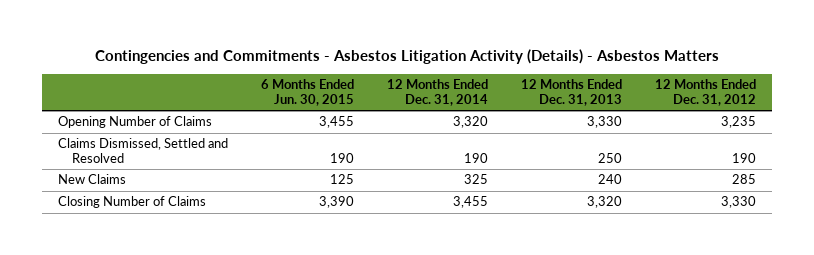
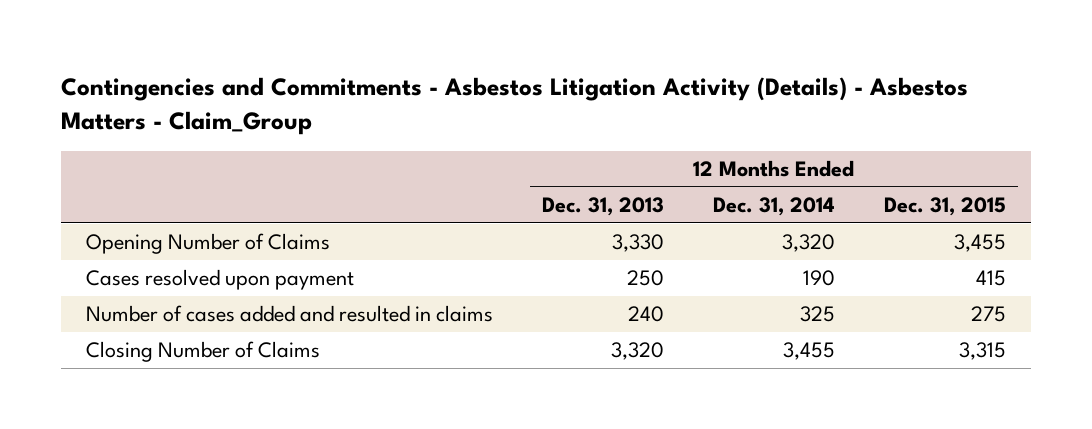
[94,49,719,65] Contingencies and Commitments - Asbestos Litigation Activity (Details) - Asbestos Matters -> [61,77,969,136] Contingencies and Commitments - Asbestos Litigation Activity (Details) - Asbestos Matters - Claim_Group
[261,79,355,107] 6 Months Ended Jun. 30, 2015 -> none
[654,79,756,107] 12 Months Ended Dec. 31, 2012 -> none
none -> [884,196,1007,216] Dec. 31, 2015
[58,138,229,164] Claims Dismissed, Settled and Resolved -> [85,269,354,291] Cases resolved upon payment
[58,174,127,185] New Claims -> [85,305,493,323] Number of cases added and resulted in claims

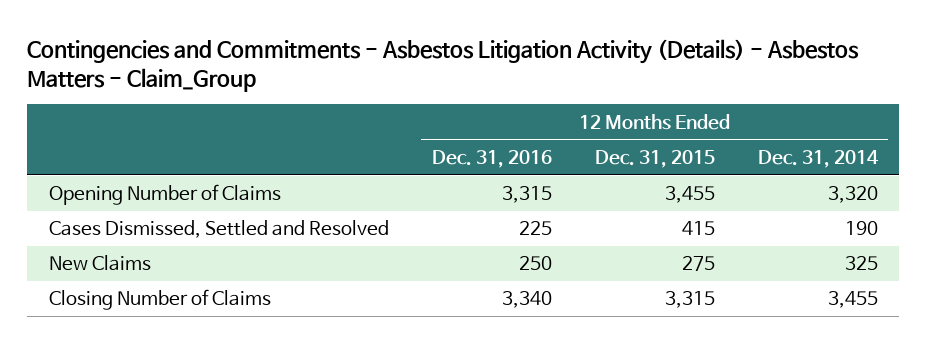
[542,196,665,216] Dec. 31, 2013 -> none
none -> [431,149,552,168] Dec. 31, 2016
[85,269,354,291] Cases resolved upon payment -> [48,220,389,239] Cases Dismissed, Settled and Resolved
[85,305,493,323] Number of cases added and resulted in claims -> [48,255,151,272] New Claims

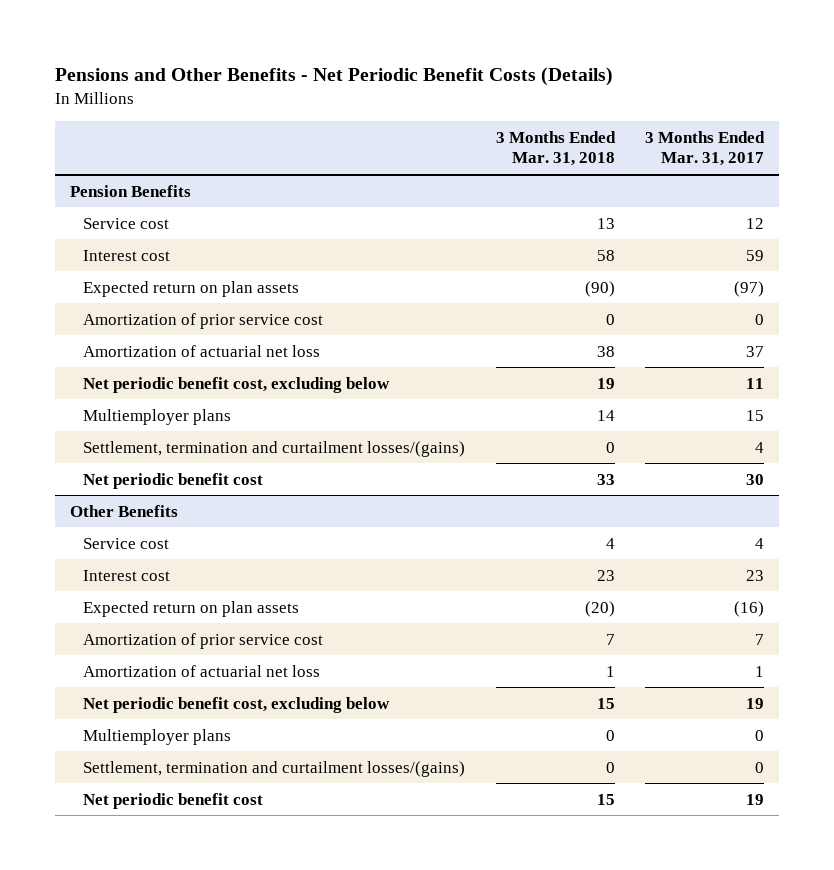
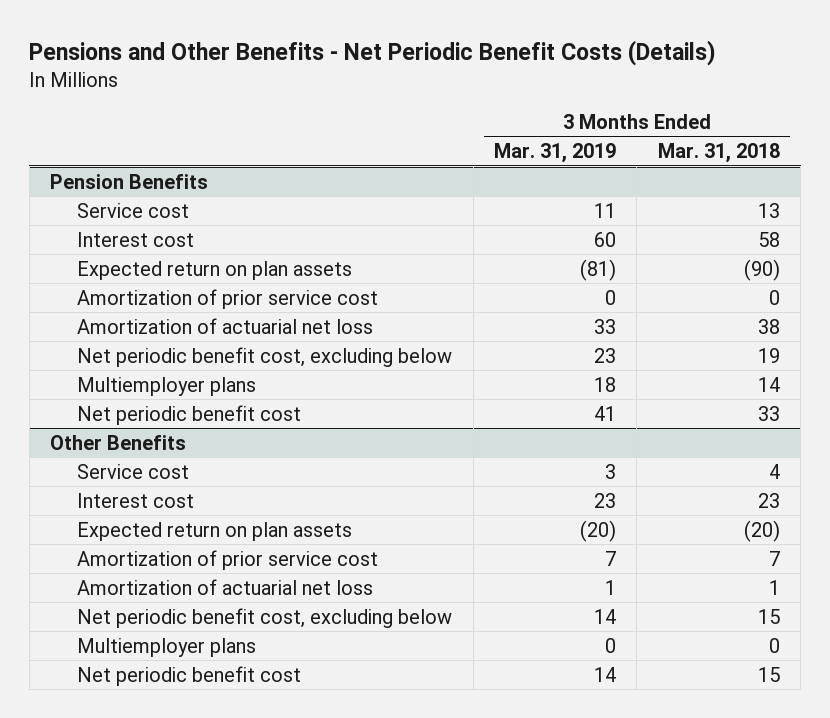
[645,131,766,167] 3 Months Ended Mar. 31, 2017 -> none
none -> [494,143,617,164] Mar. 31, 2019
[83,440,466,457] Settlement, termination and curtailment losses/(gains) -> none
[83,760,466,777] Settlement, termination and curtailment losses/(gains) -> none

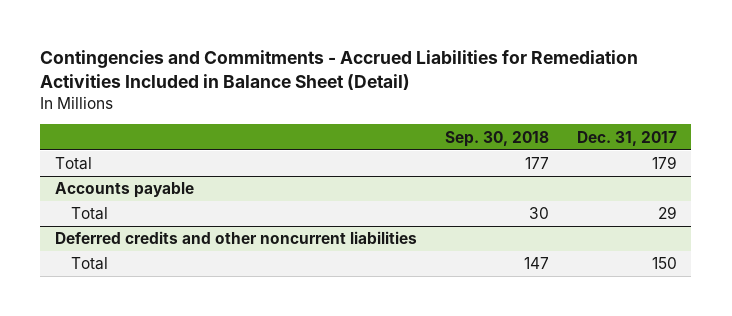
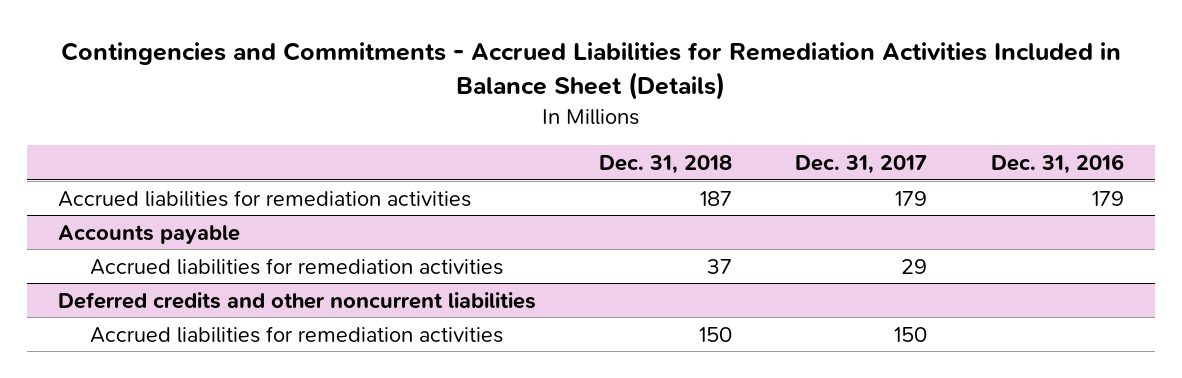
[40,50,639,91] Contingencies and Commitments - Accrued Liabilities for Remediation Activities Included in Balance Sheet (Detail) -> [60,42,1121,101] Contingencies and Commitments - Accrued Liabilities for Remediation Activities Included in Balance Sheet (Details)
[444,130,549,147] Sep. 30, 2018 -> none
none -> [599,154,733,174] Dec. 31, 2018
none -> [990,153,1124,174] Dec. 31, 2016
[54,157,92,171] Total -> [58,189,472,207] Accrued liabilities for remediation activities
[71,207,109,221] Total -> [89,257,503,275] Accrued liabilities for remediation activities
[71,257,109,271] Total -> [89,325,503,343] Accrued liabilities for remediation activities

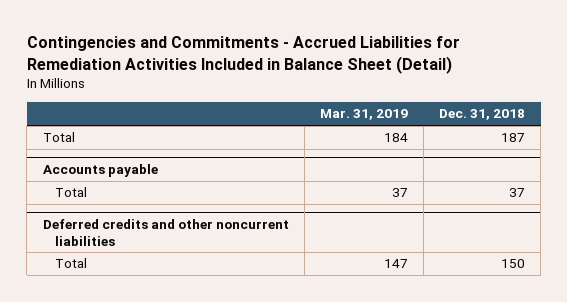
[60,42,1121,101] Contingencies and Commitments - Accrued Liabilities for Remediation Activities Included in Balance Sheet (Details) -> [26,36,460,74] Contingencies and Commitments - Accrued Liabilities for Remediation Activities Included in Balance Sheet (Detail)
[795,154,928,174] Dec. 31, 2017 -> none
[990,153,1124,174] Dec. 31, 2016 -> none
none -> [319,109,408,121] Mar. 31, 2019
[58,189,472,207] Accrued liabilities for remediation activities -> [42,132,75,143] Total
[89,257,503,275] Accrued liabilities for remediation activities -> [54,187,87,198] Total
[89,325,503,343] Accrued liabilities for remediation activities -> [54,258,87,269] Total

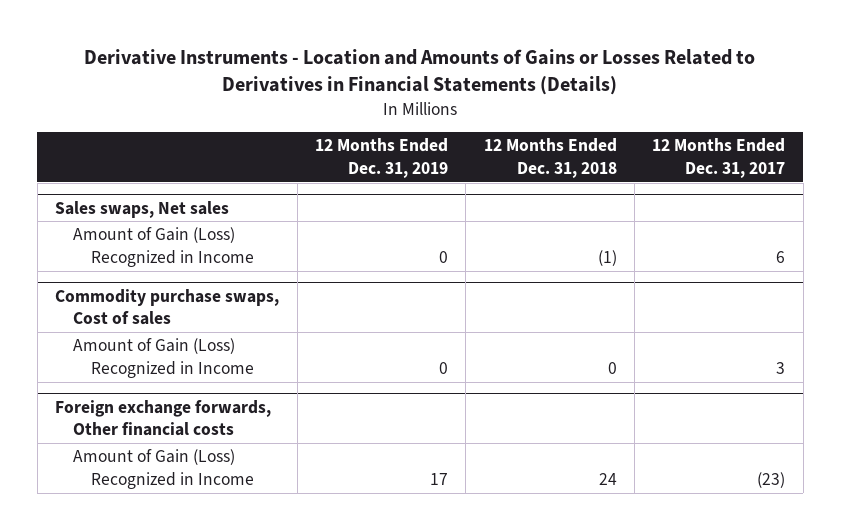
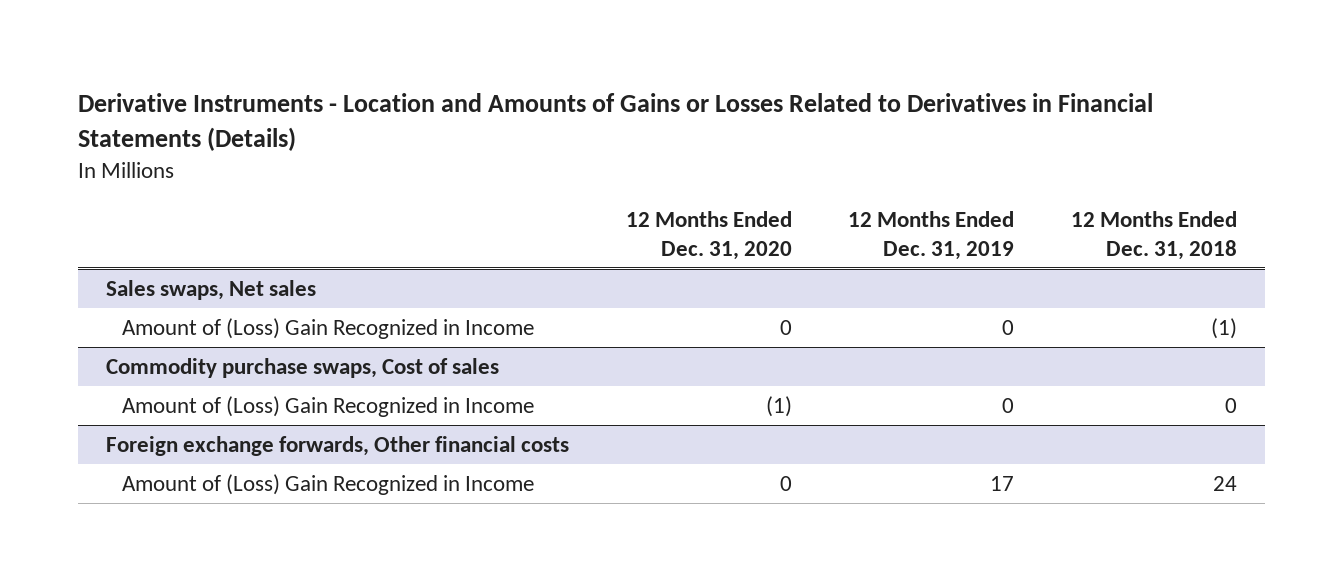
[652,138,786,178] 12 Months Ended Dec. 31, 2017 -> none
none -> [625,210,792,260] 12 Months Ended Dec. 31, 2020
[72,227,254,267] Amount of Gain (Loss) Recognized in Income -> [121,317,534,339] Amount of (Loss) Gain Recognized in Income
[72,338,254,378] Amount of Gain (Loss) Recognized in Income -> [121,395,534,417] Amount of (Loss) Gain Recognized in Income
[72,449,254,489] Amount of Gain (Loss) Recognized in Income -> [121,473,534,495] Amount of (Loss) Gain Recognized in Income

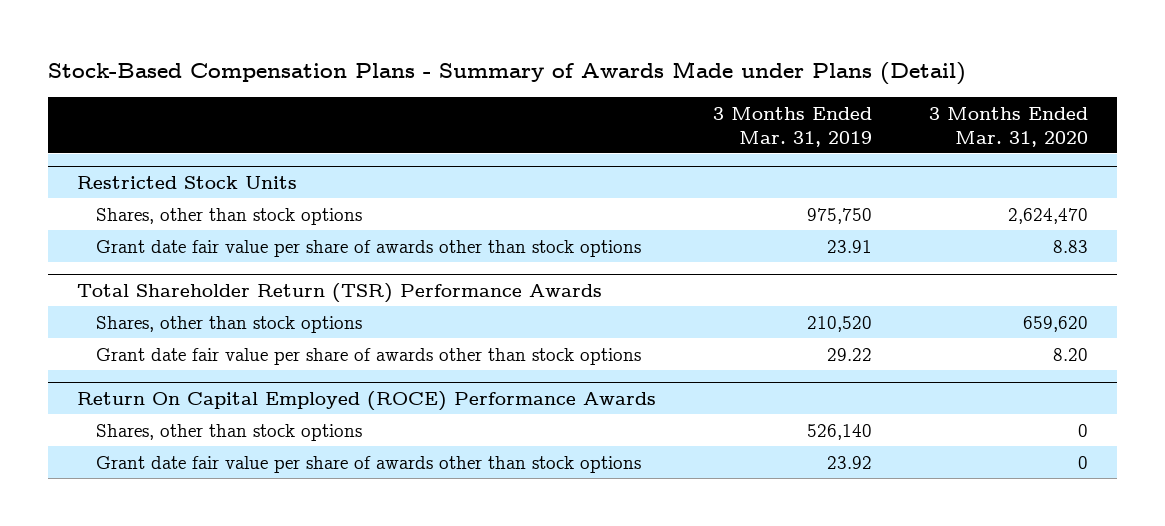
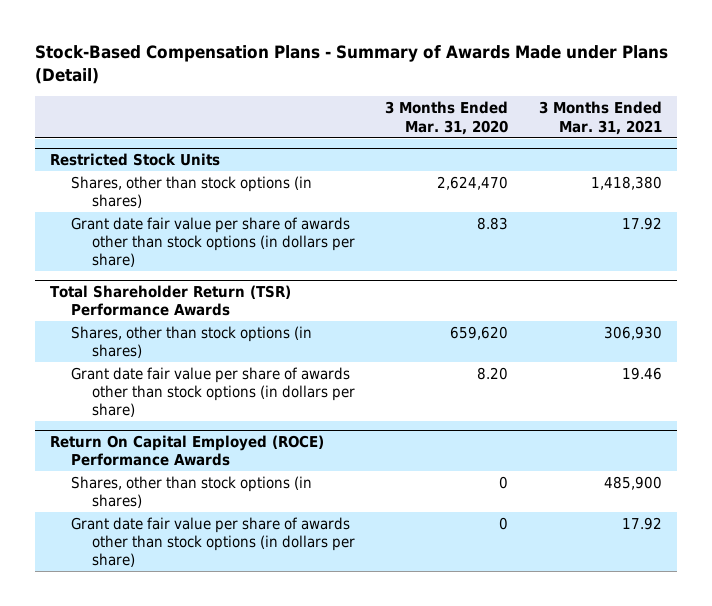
[712,106,872,147] 3 Months Ended Mar. 31, 2019 -> none
none -> [538,101,662,135] 3 Months Ended Mar. 31, 2021
[96,207,363,225] Shares, other than stock options -> [71,175,313,209] Shares, other than stock options (in shares)
[96,239,642,257] Grant date fair value per share of awards other than stock options -> [71,216,356,268] Grant date fair value per share of awards other than stock options (in dollars per share)
[96,315,363,333] Shares, other than stock options -> [71,325,313,359] Shares, other than stock options (in shares)
[96,347,642,365] Grant date fair value per share of awards other than stock options -> [71,366,356,418] Grant date fair value per share of awards other than stock options (in dollars per share)
[96,423,363,441] Shares, other than stock options -> [71,475,313,509] Shares, other than stock options (in shares)
[96,455,642,473] Grant date fair value per share of awards other than stock options -> [71,516,356,568] Grant date fair value per share of awards other than stock options (in dollars per share)

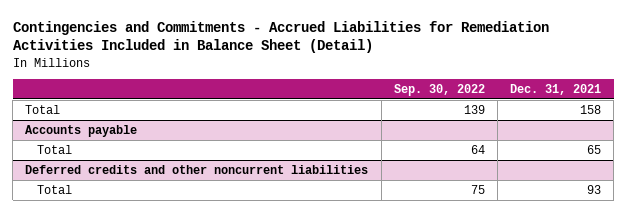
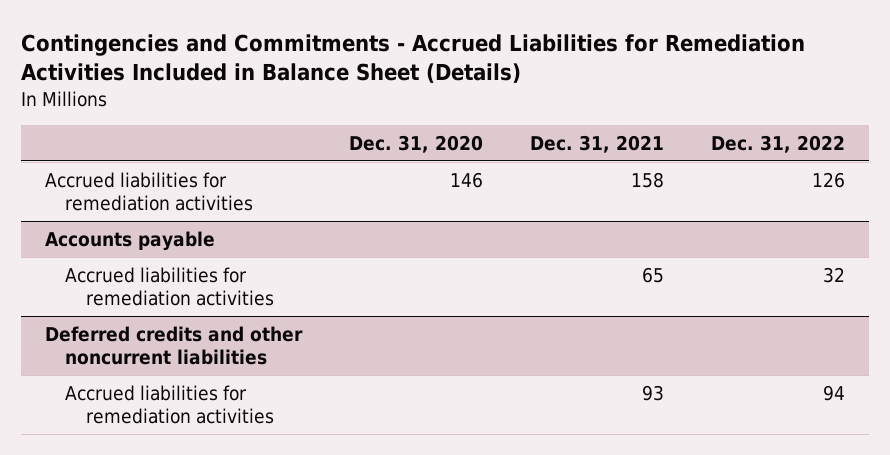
[12,20,549,54] Contingencies and Commitments - Accrued Liabilities for Remediation Activities Included in Balance Sheet (Detail) -> [21,33,806,84] Contingencies and Commitments - Accrued Liabilities for Remediation Activities Included in Balance Sheet (Details)
[393,83,485,96] Sep. 30, 2022 -> none
none -> [349,134,484,153] Dec. 31, 2020
none -> [711,134,846,153] Dec. 31, 2022
[25,104,61,114] Total -> [44,171,254,211] Accrued liabilities for remediation activities
[36,144,72,154] Total -> [65,266,274,306] Accrued liabilities for remediation activities
[36,184,72,194] Total -> [65,384,274,424] Accrued liabilities for remediation activities

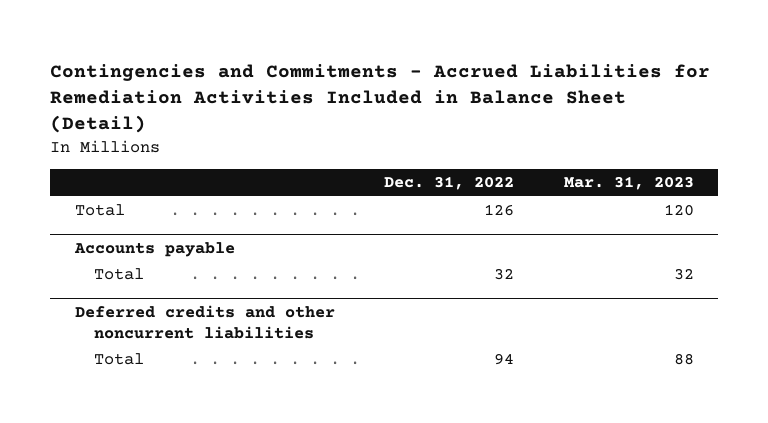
[21,33,806,84] Contingencies and Commitments - Accrued Liabilities for Remediation Activities Included in Balance Sheet (Details) -> [50,63,711,134] Contingencies and Commitments - Accrued Liabilities for Remediation Activities Included in Balance Sheet (Detail)
[349,134,484,153] Dec. 31, 2020 -> none
[530,134,665,153] Dec. 31, 2021 -> none
none -> [563,176,694,191] Mar. 31, 2023
[44,171,254,211] Accrued liabilities for remediation activities -> [74,204,125,217] Total
[65,266,274,306] Accrued liabilities for remediation activities -> [94,268,145,281] Total
[65,384,274,424] Accrued liabilities for remediation activities -> [94,353,145,366] Total

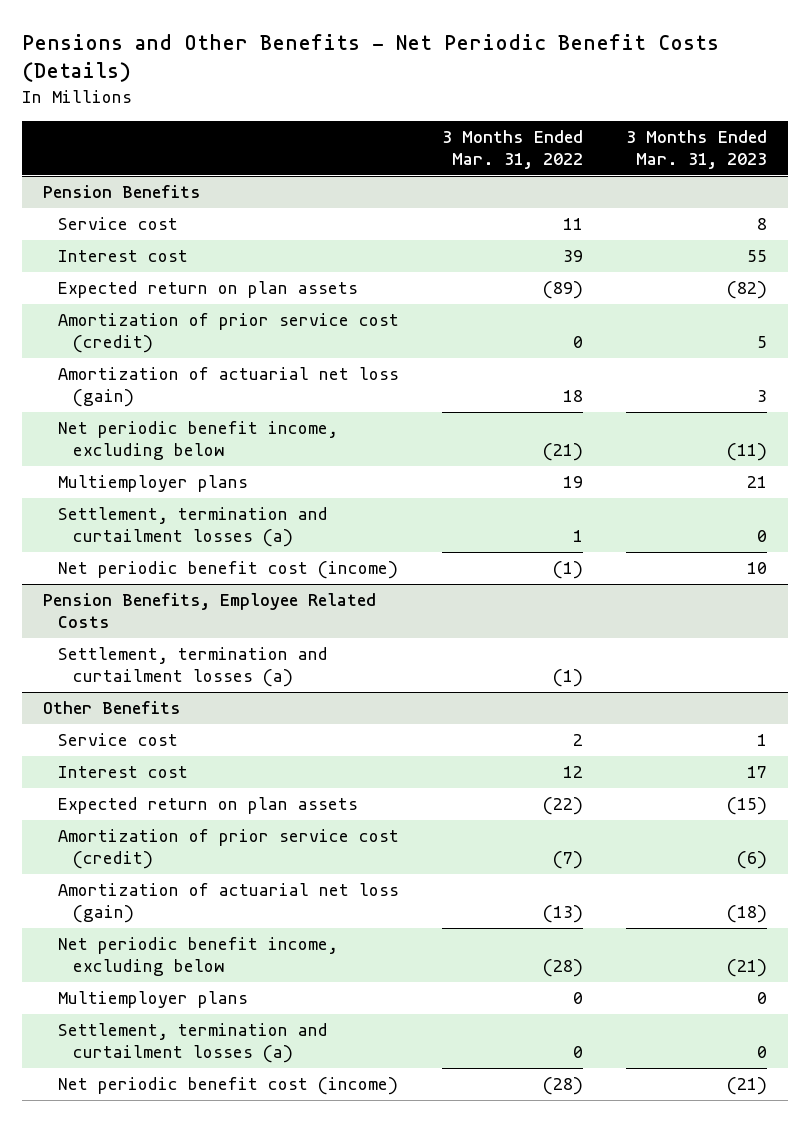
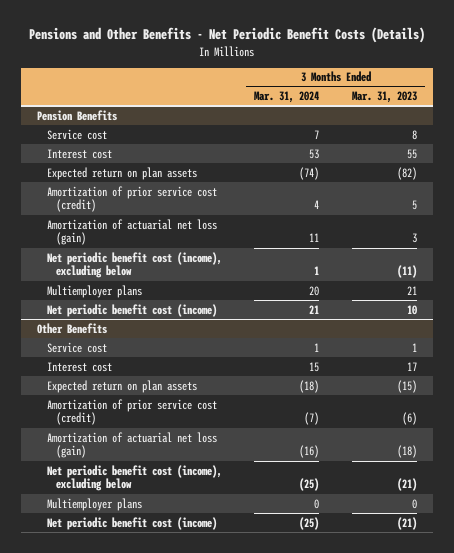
[441,130,583,169] 3 Months Ended Mar. 31, 2022 -> none
none -> [254,91,320,104] Mar. 31, 2024
[57,421,338,460] Net periodic benefit income, excluding below -> [46,251,222,279] Net periodic benefit cost (income), excluding below
[57,507,328,547] Settlement, termination and curtailment losses (a) -> none
[43,593,377,628] Pension Benefits, Employee Related Costs -> none
[57,647,328,687] Settlement, termination and curtailment losses (a) -> none
[57,937,338,976] Net periodic benefit income, excluding below -> [46,464,222,492] Net periodic benefit cost (income), excluding below
[57,1023,328,1063] Settlement, termination and curtailment losses (a) -> none

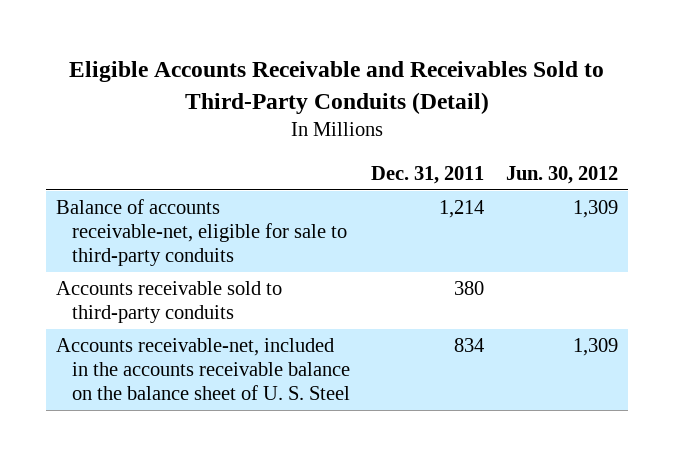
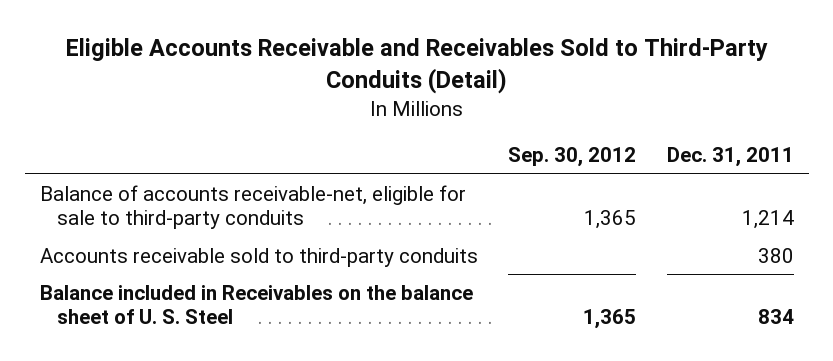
[505,165,618,184] Jun. 30, 2012 -> none
none -> [508,147,637,168] Sep. 30, 2012
[56,338,350,400] Accounts receivable-net, included in the accounts receivable balance on the balance sheet of U. S. Steel -> [39,284,473,325] Balance included in Receivables on the balance sheet of U. S. Steel

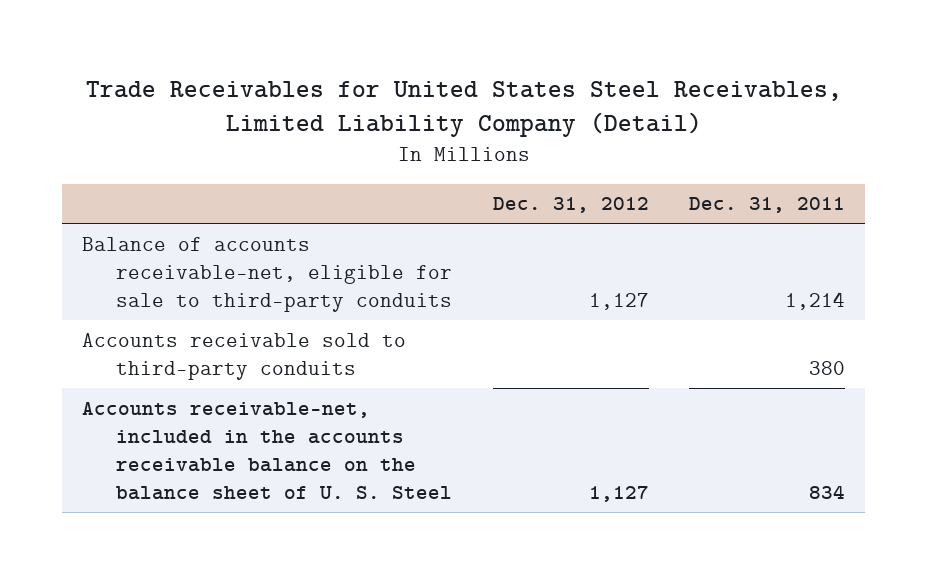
[65,38,768,95] Eligible Accounts Receivable and Receivables Sold to Third-Party Conduits (Detail) -> [85,80,842,138] Trade Receivables for United States Steel Receivables, Limited Liability Company (Detail)
[508,147,637,168] Sep. 30, 2012 -> none
none -> [492,197,649,214] Dec. 31, 2012
[39,284,473,325] Balance included in Receivables on the balance sheet of U. S. Steel -> [82,401,453,501] Accounts receivable-net, included in the accounts receivable balance on the balance sheet of U. S. Steel

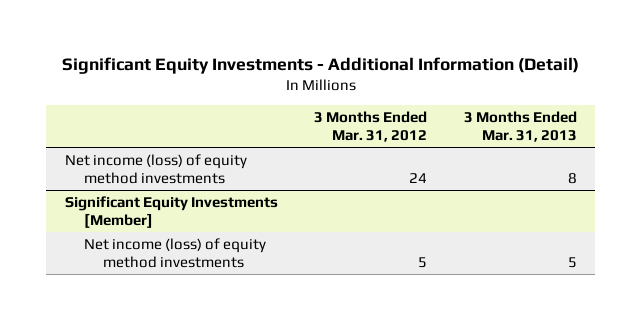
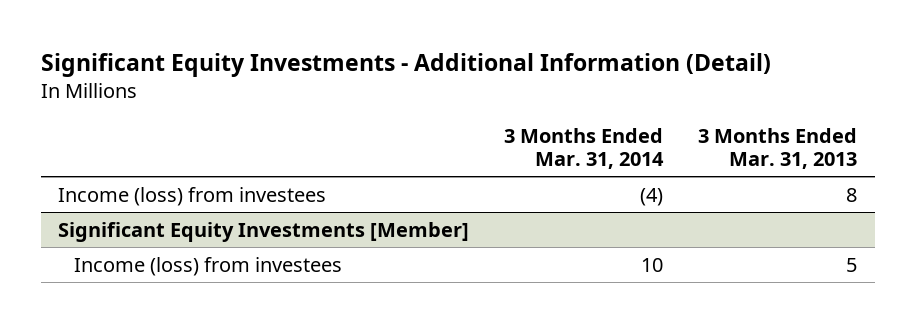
[314,110,428,143] 3 Months Ended Mar. 31, 2012 -> none
none -> [504,127,665,169] 3 Months Ended Mar. 31, 2014
[64,153,247,185] Net income (loss) of equity method investments -> [58,186,327,206] Income (loss) from investees
[83,237,266,269] Net income (loss) of equity method investments -> [73,256,342,276] Income (loss) from investees

